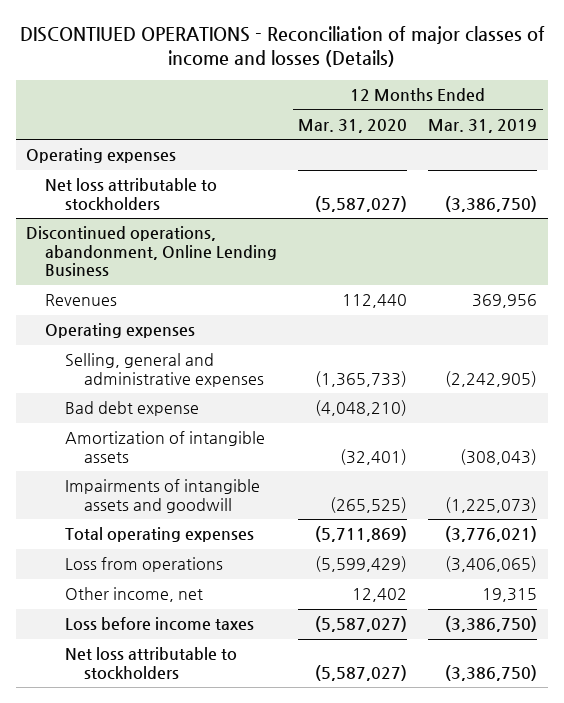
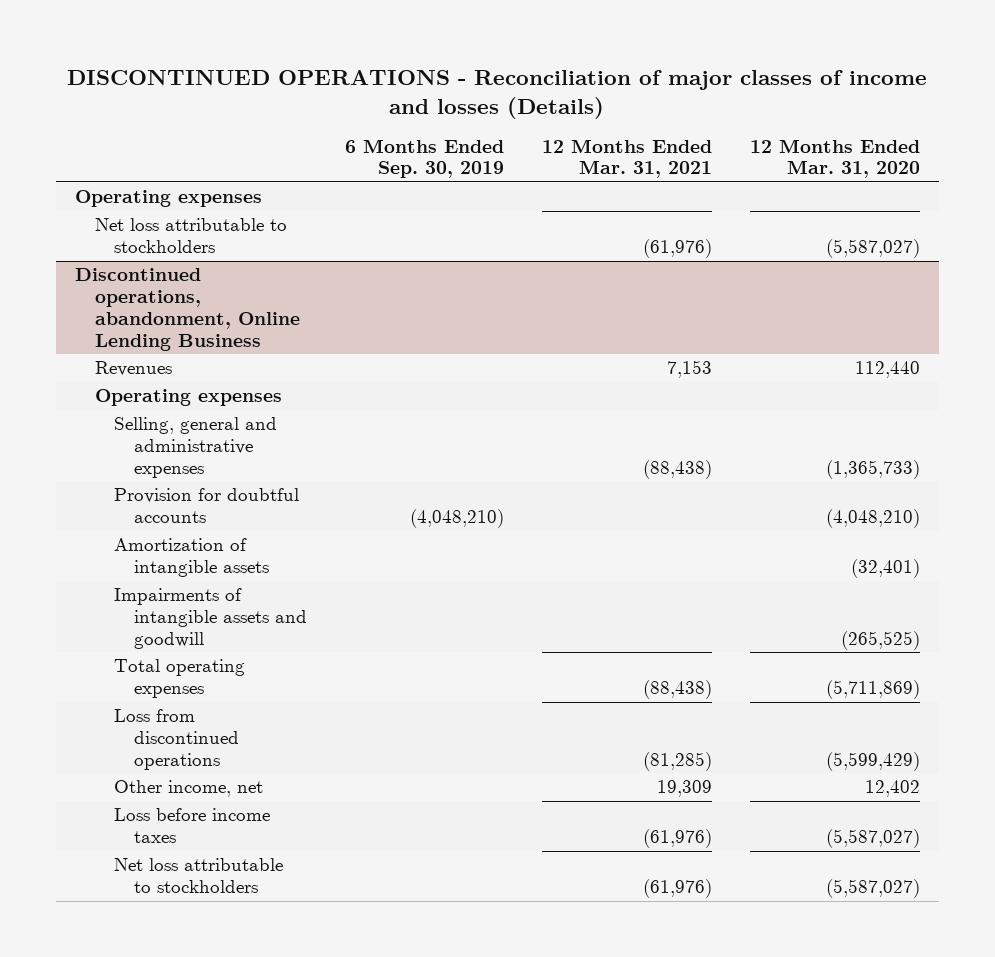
[19,25,545,67] DISCONTIUED OPERATIONS - Reconciliation of major classes of income and losses (Details) -> [67,69,928,119] DISCONTINUED OPERATIONS - Reconciliation of major classes of income and losses (Details)
[428,118,538,133] Mar. 31, 2019 -> none
none -> [345,138,505,179] 6 Months Ended Sep. 30, 2019
none -> [542,138,713,179] 12 Months Ended Mar. 31, 2021
[64,401,199,417] Bad debt expense -> [114,488,300,524] Provision for doubtful accounts
[64,557,223,573] Loss from operations -> [114,709,240,770] Loss from discontinued operations

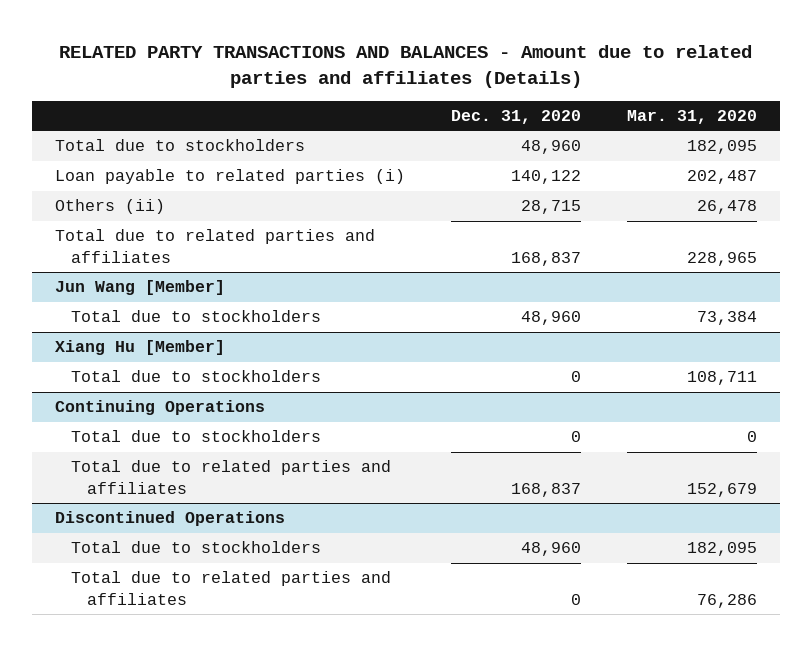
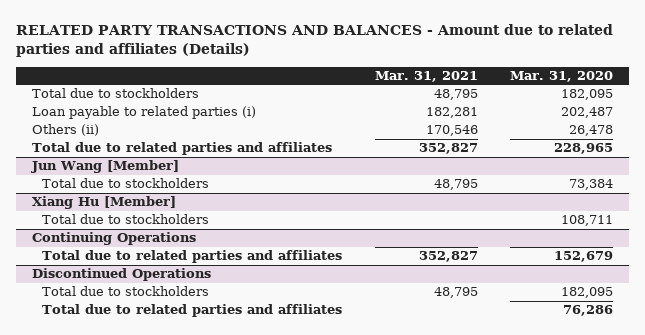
[451,110,582,125] Dec. 31, 2020 -> none
none -> [374,71,478,83] Mar. 31, 2021
[71,430,322,443] Total due to stockholders -> none

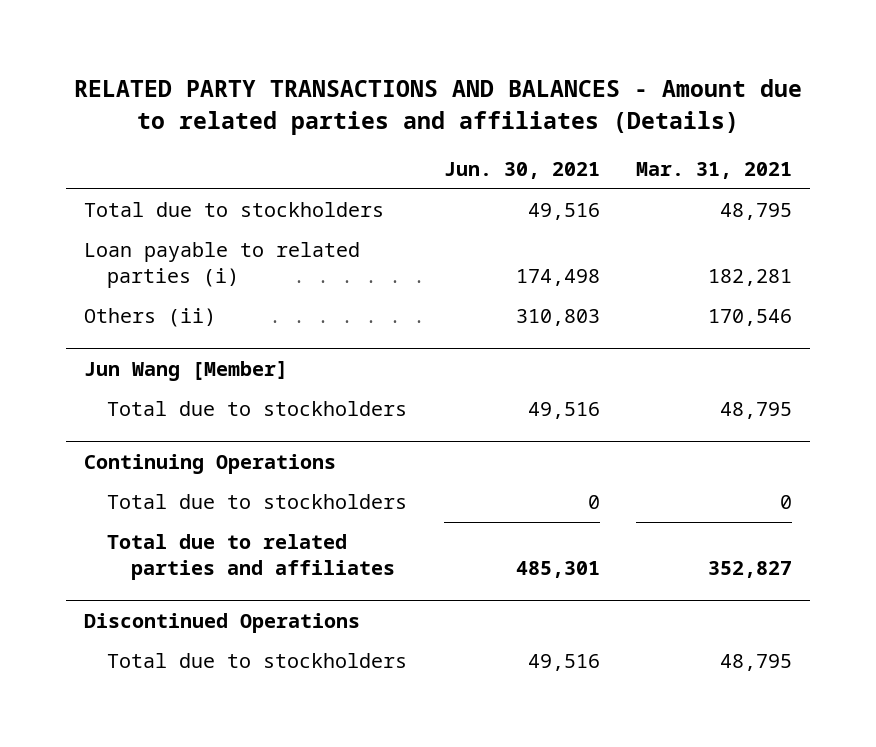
[509,71,613,83] Mar. 31, 2020 -> none
none -> [443,162,600,180] Jun. 30, 2021
[31,142,332,156] Total due to related parties and affiliates -> none
[31,196,176,210] Xiang Hu [Member] -> none
[42,214,210,225] Total due to stockholders -> none
none -> [107,494,408,510] Total due to stockholders
[42,304,343,318] Total due to related parties and affiliates -> none

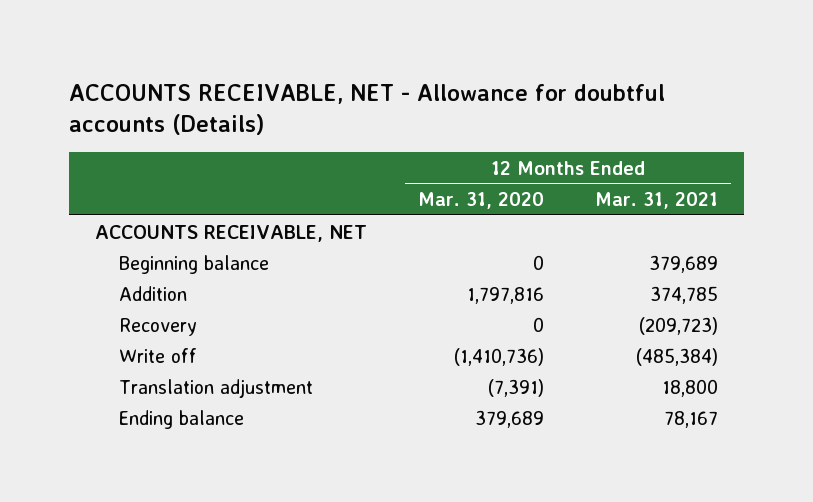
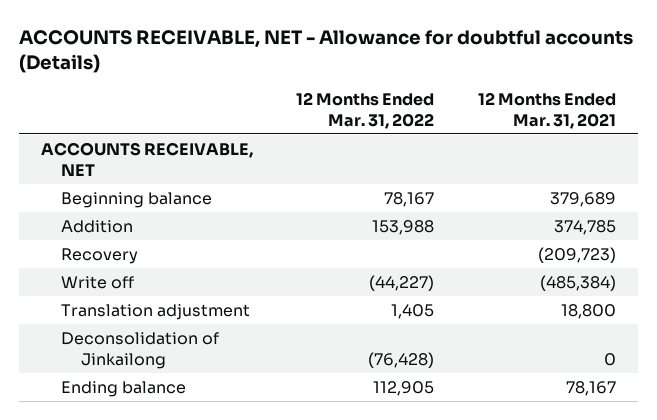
[418,192,545,210] Mar. 31, 2020 -> none
none -> [296,91,435,129] 12 Months Ended Mar. 31, 2022
none -> [60,331,219,369] Deconsolidation of Jinkailong

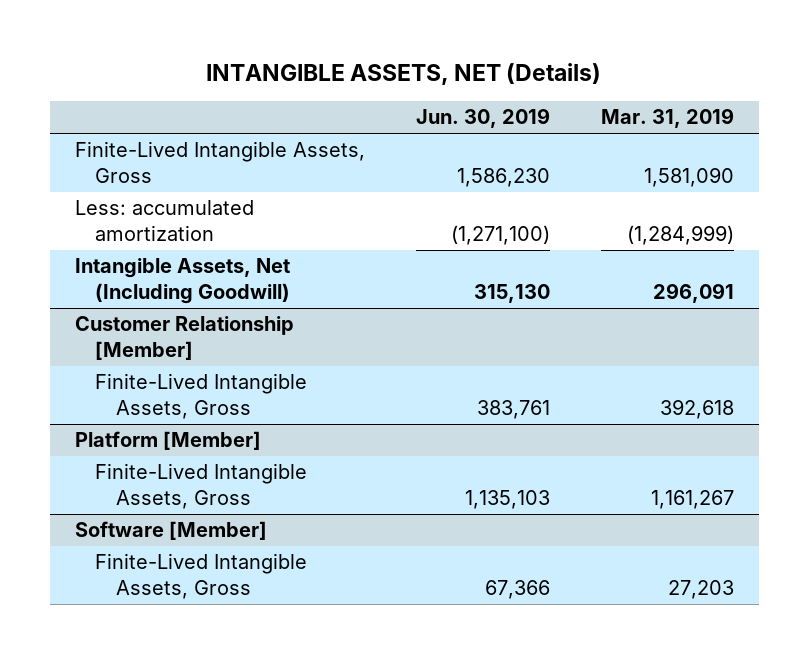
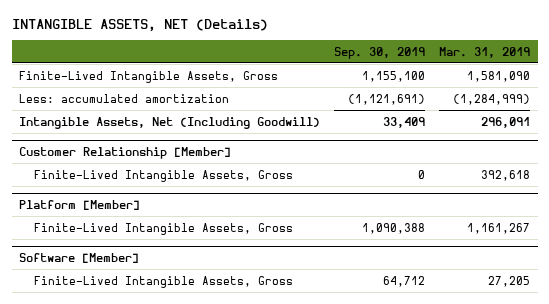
[415,108,550,129] Jun. 30, 2019 -> none
none -> [334,46,426,59] Sep. 30, 2019
[667,580,734,600] 27,203 -> [488,275,531,287] 27,205

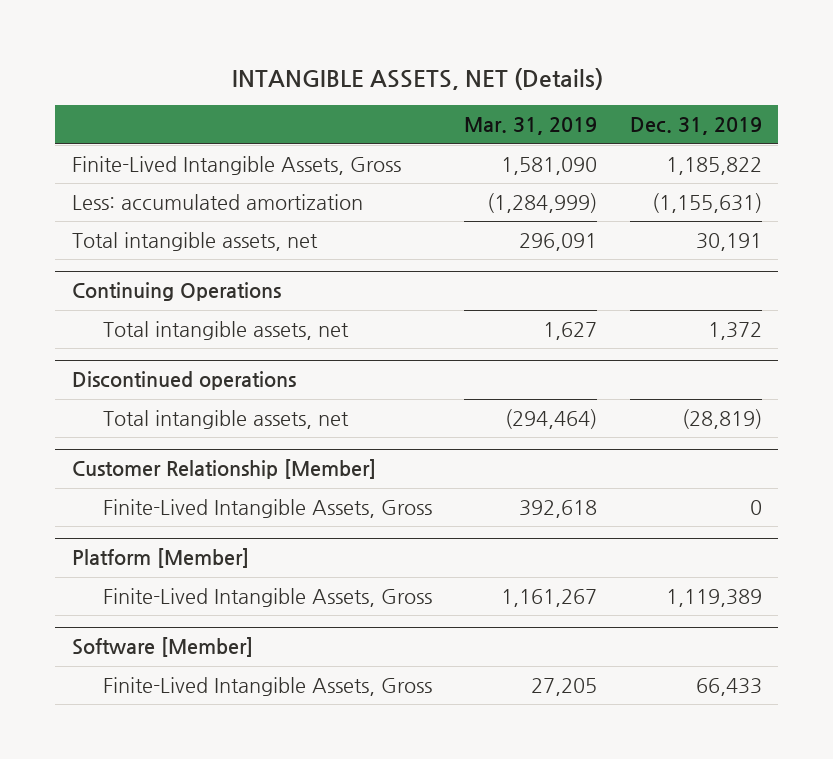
[334,46,426,59] Sep. 30, 2019 -> none
none -> [629,117,762,136] Dec. 31, 2019
[18,116,320,129] Intangible Assets, Net (Including Goodwill) -> [71,232,318,252] Total intangible assets, net
none -> [71,282,281,302] Continuing Operations
none -> [102,321,349,341] Total intangible assets, net
none -> [71,371,296,391] Discontinued operations
none -> [102,410,349,430] Total intangible assets, net

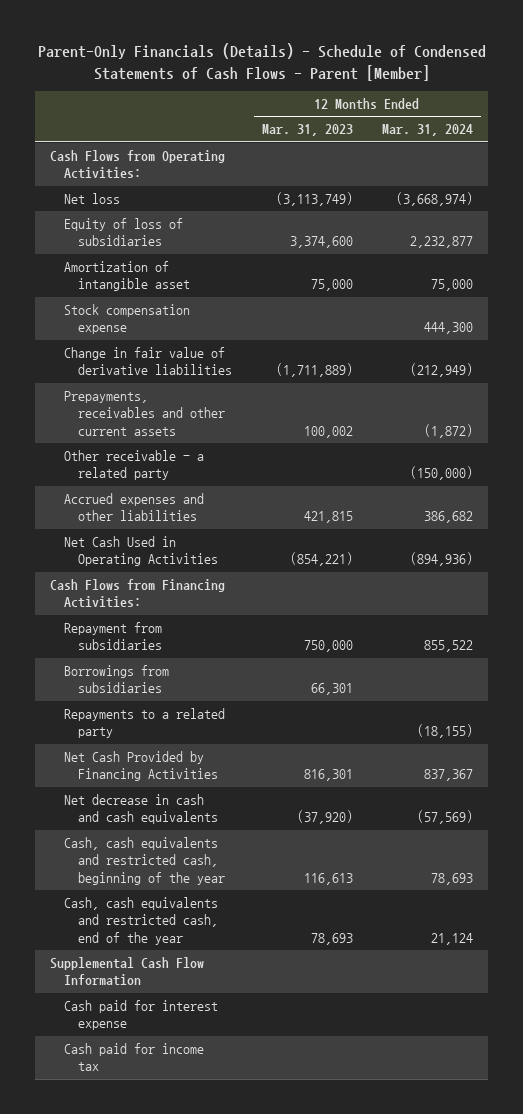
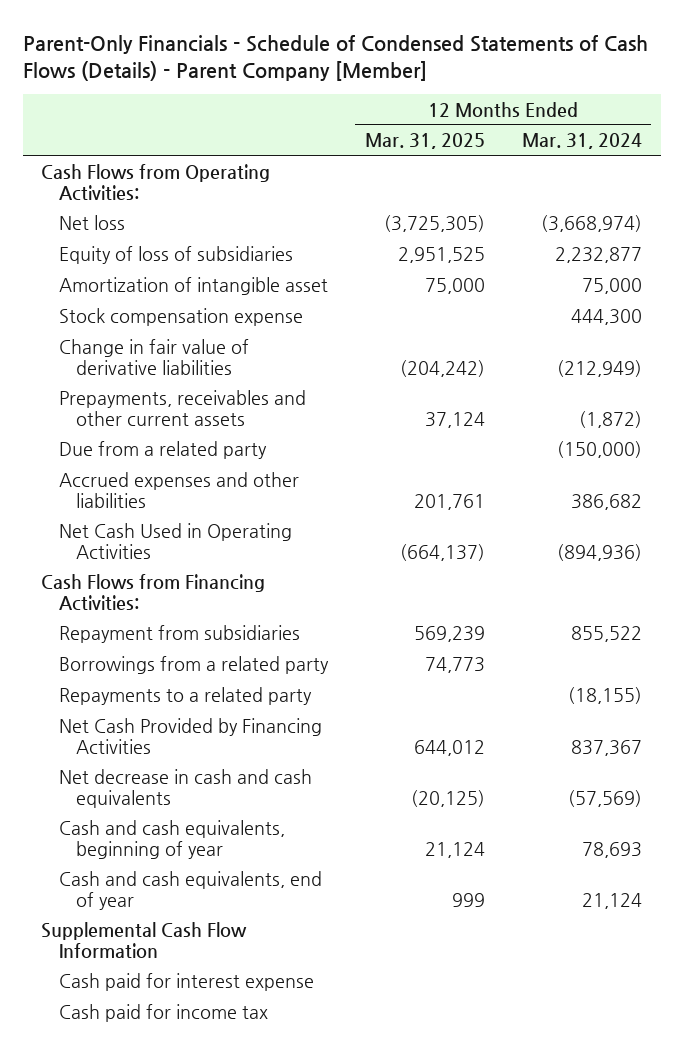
[37,43,486,81] Parent-Only Financials (Details) - Schedule of Condensed Statements of Cash Flows - Parent [Member] -> [22,34,648,81] Parent-Only Financials - Schedule of Condensed Statements of Cash Flows (Details) - Parent Company [Member]
[261,124,353,137] Mar. 31, 2023 -> none
none -> [364,133,485,150] Mar. 31, 2025
[63,449,204,481] Other receivable - a related party -> none
none -> [58,441,267,460] Due from a related party
[63,664,169,694] Borrowings from subsidiaries -> [58,656,329,675] Borrowings from a related party
[63,836,226,885] Cash, cash equivalents and restricted cash, beginning of the year -> [58,820,285,859] Cash and cash equivalents, beginning of year
[63,896,219,945] Cash, cash equivalents and restricted cash, end of the year -> [58,871,322,910] Cash and cash equivalents, end of year

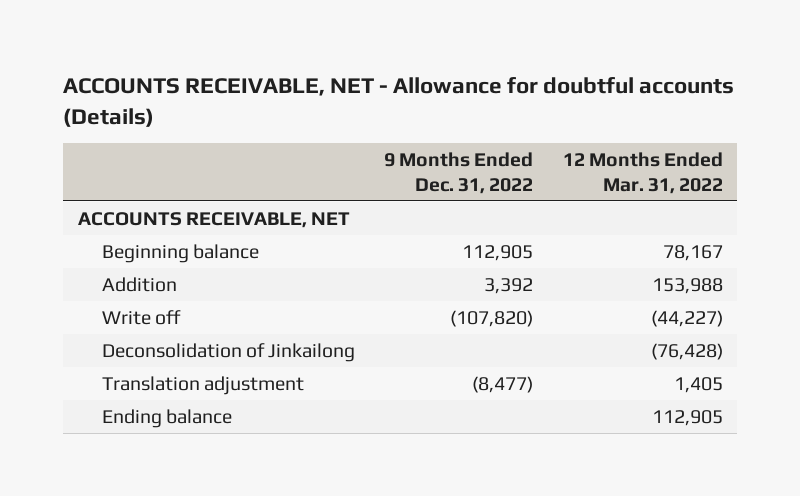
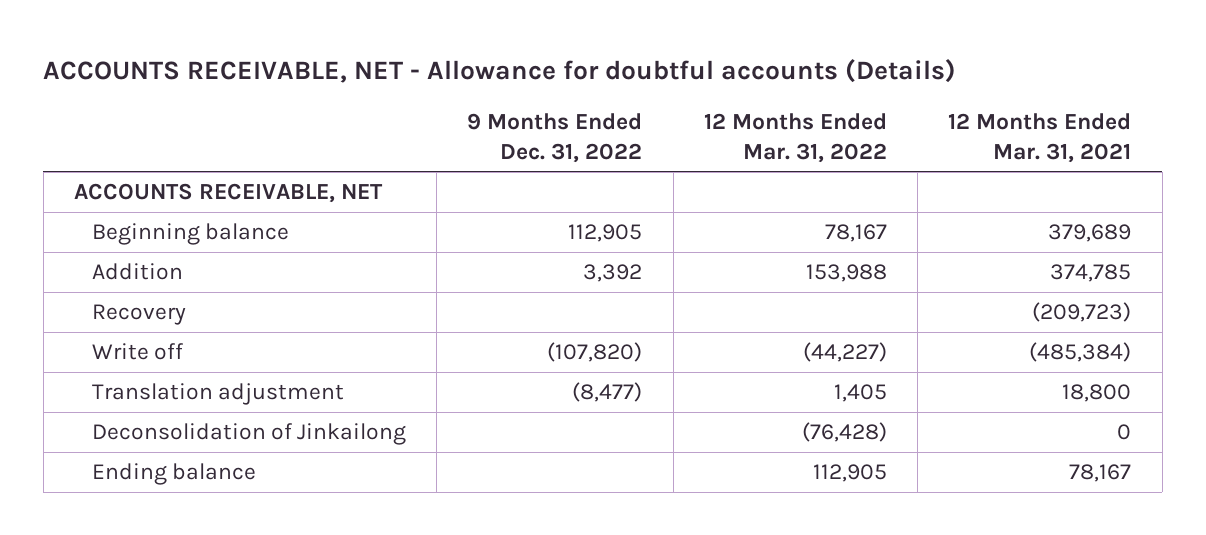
none -> [948,113,1132,163] 12 Months Ended Mar. 31, 2021
none -> [91,304,186,326] Recovery
[102,342,356,362] Deconsolidation of Jinkailong -> [91,423,406,446] Deconsolidation of Jinkailong

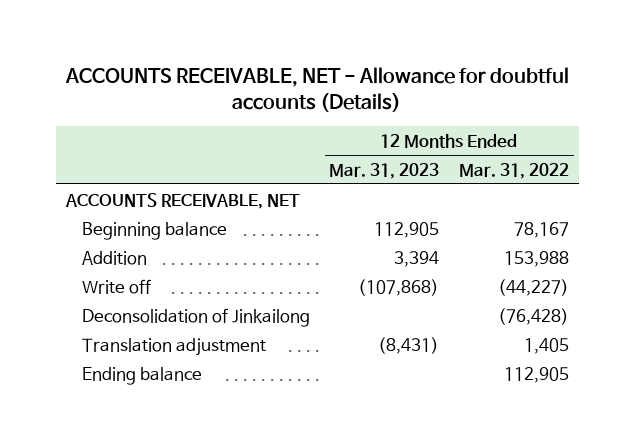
[467,113,643,163] 9 Months Ended Dec. 31, 2022 -> none
[948,113,1132,163] 12 Months Ended Mar. 31, 2021 -> none
none -> [329,162,440,179] Mar. 31, 2023
[91,304,186,326] Recovery -> none
[91,383,344,406] Translation adjustment -> [82,337,267,356] Translation adjustment

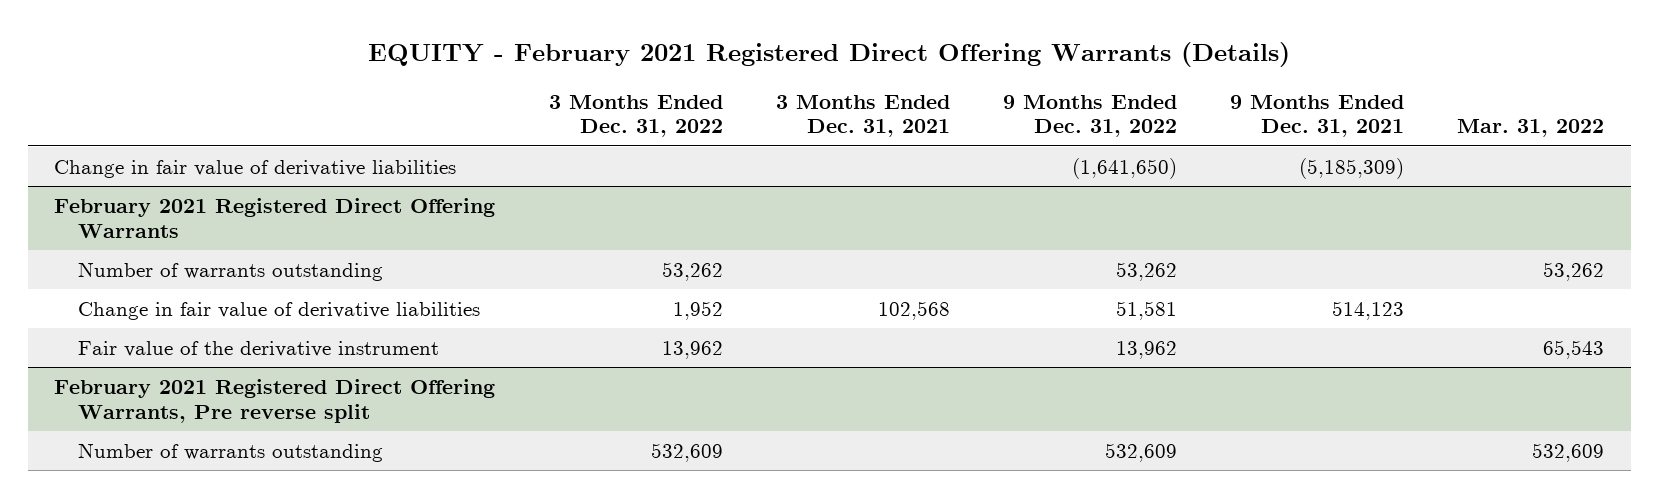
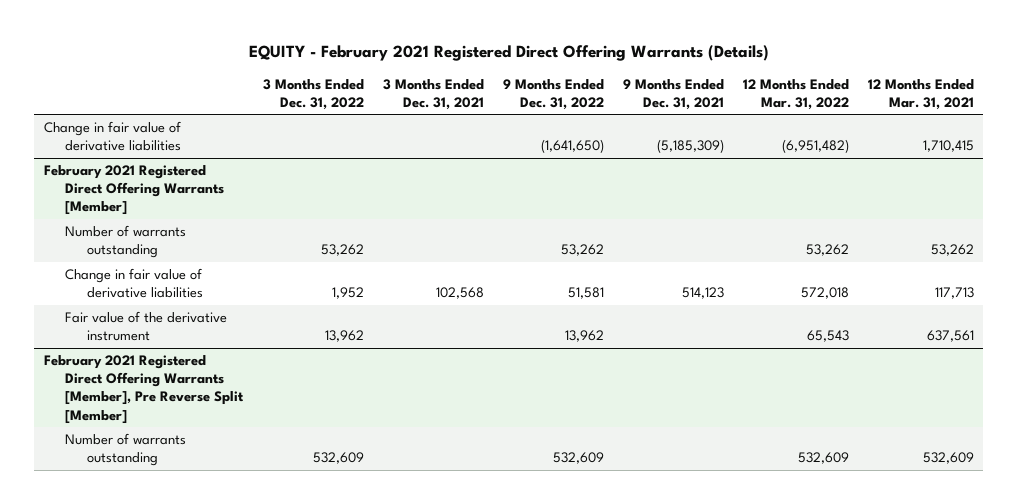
[1457,119,1605,138] Mar. 31, 2022 -> none
none -> [742,78,849,110] 12 Months Ended Mar. 31, 2022
none -> [867,78,974,110] 12 Months Ended Mar. 31, 2021
[54,197,496,238] February 2021 Registered Direct Offering Warrants -> [43,165,225,216] February 2021 Registered Direct Offering Warrants [Member]
[54,378,496,423] February 2021 Registered Direct Offering Warrants, Pre reverse split -> [43,355,245,424] February 2021 Registered Direct Offering Warrants [Member], Pre Reverse Split [Member]

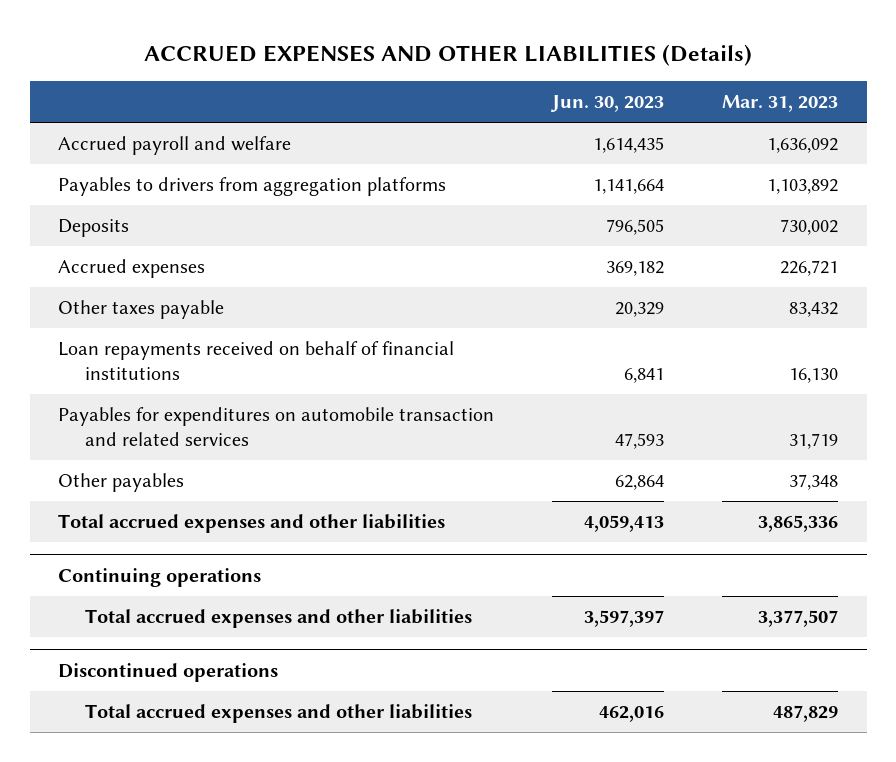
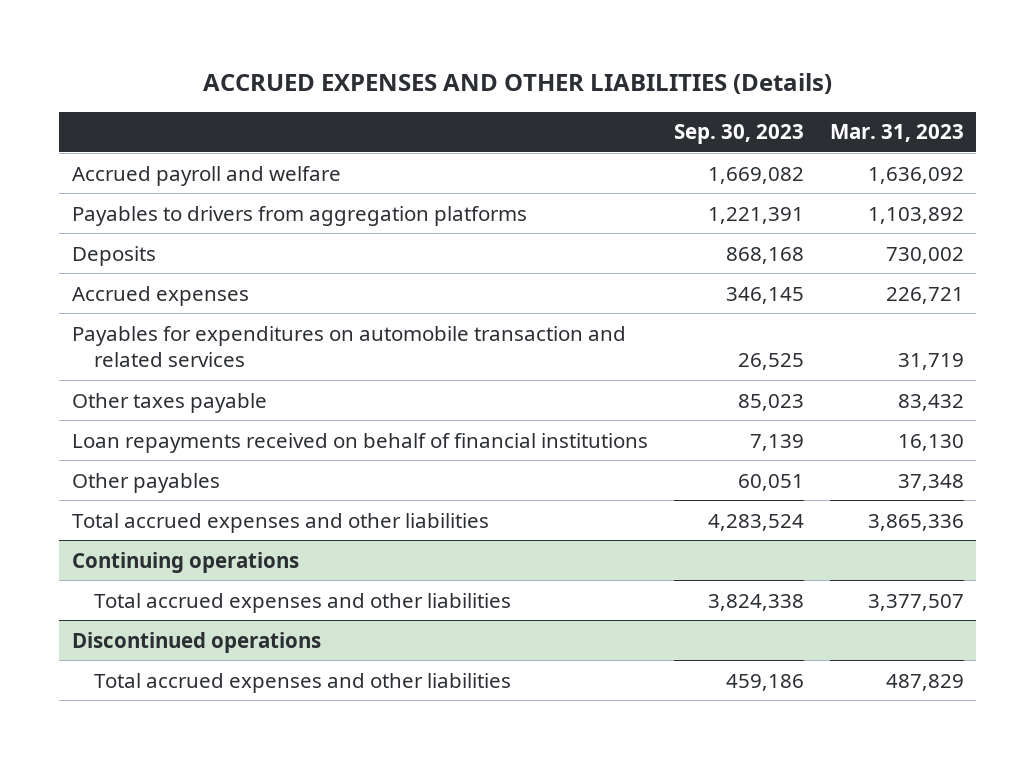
[550,95,665,113] Jun. 30, 2023 -> none
none -> [673,124,804,145] Sep. 30, 2023
[58,407,495,447] Payables for expenditures on automobile transaction and related services -> [71,325,626,368] Payables for expenditures on automobile transaction and related services

